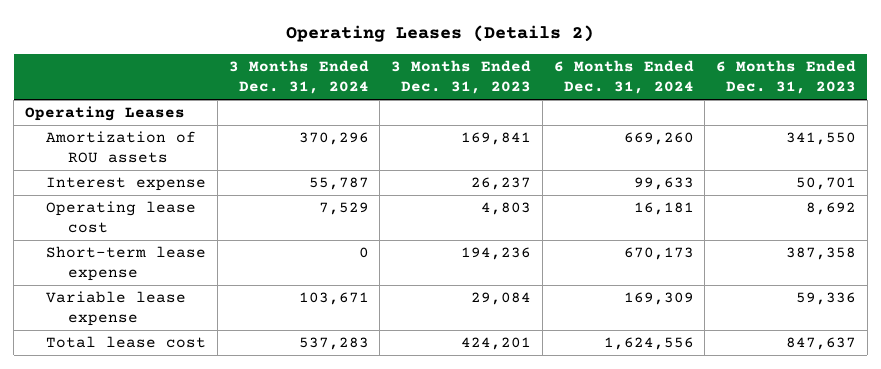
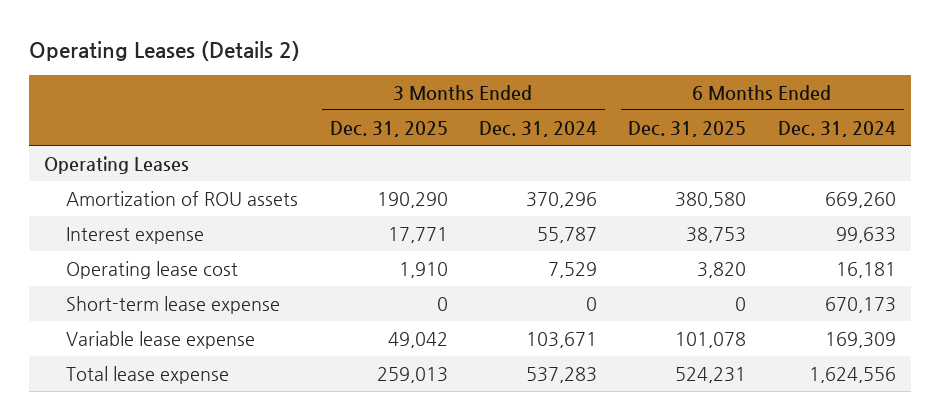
[391,60,532,95] 3 Months Ended Dec. 31, 2023 -> none
[715,60,856,95] 6 Months Ended Dec. 31, 2023 -> none
none -> [329,120,448,137] Dec. 31, 2025
none -> [628,120,747,137] Dec. 31, 2025
[46,336,207,349] Total lease cost -> [66,365,230,384] Total lease expense

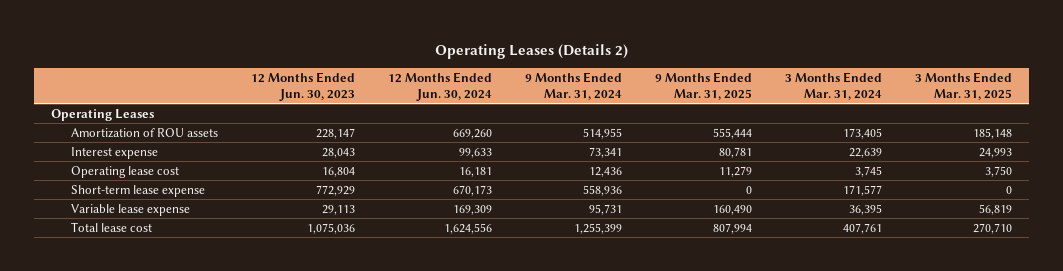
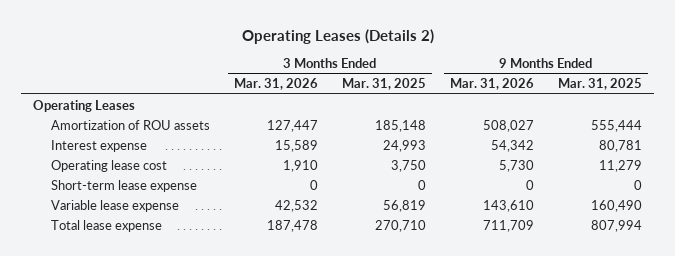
[250,71,355,101] 12 Months Ended Jun. 30, 2023 -> none
[387,71,492,101] 12 Months Ended Jun. 30, 2024 -> none
[524,71,622,100] 9 Months Ended Mar. 31, 2024 -> none
[785,71,883,100] 3 Months Ended Mar. 31, 2024 -> none
none -> [234,78,319,91] Mar. 31, 2026
none -> [450,78,535,91] Mar. 31, 2026
[70,221,152,232] Total lease cost -> [51,219,163,232] Total lease expense

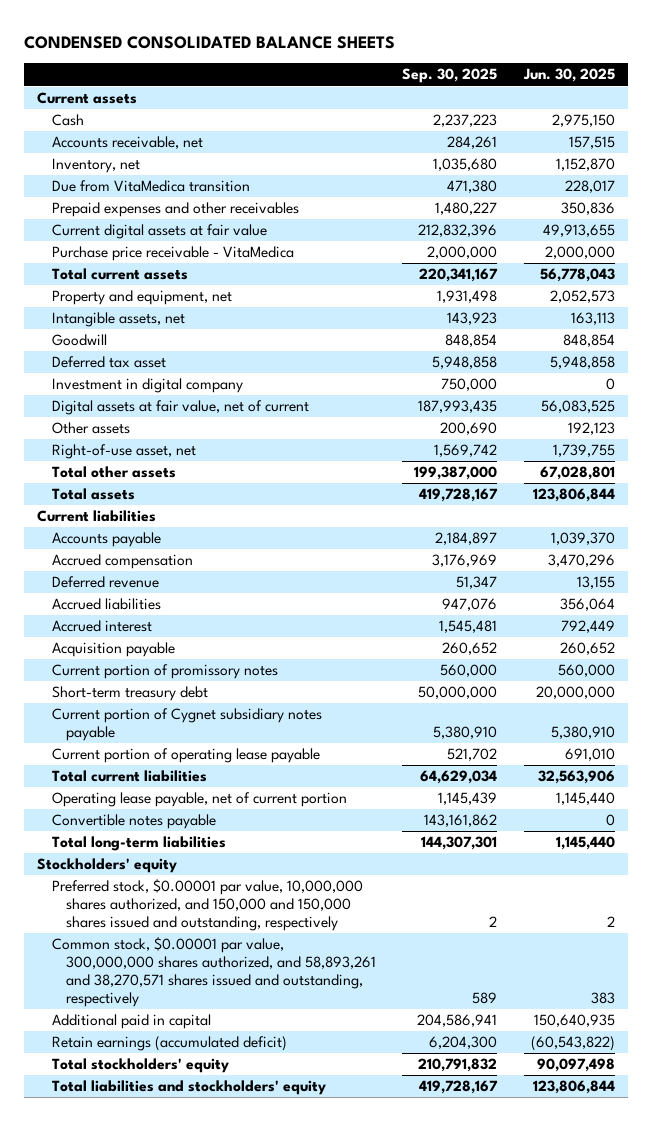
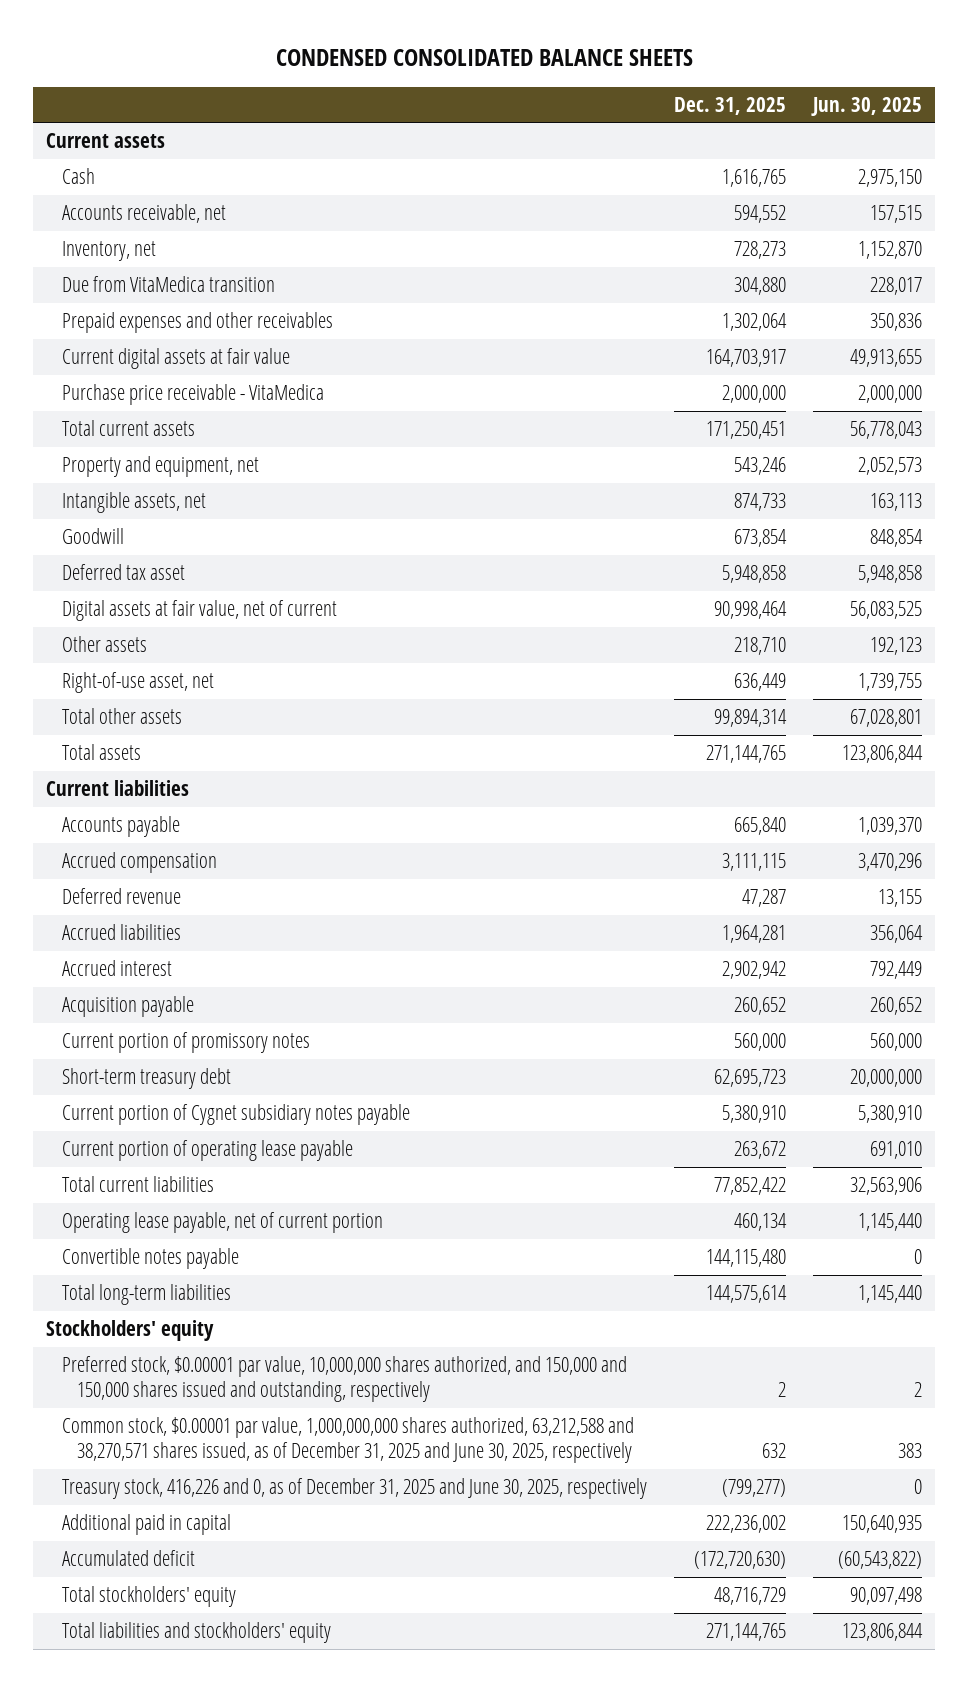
[402,68,498,84] Sep. 30, 2025 -> none
none -> [673,96,786,115] Dec. 31, 2025
[51,378,243,394] Investment in digital company -> none
[51,937,377,1008] Common stock, $0.00001 par value, 300,000,000 shares authorized, and 58,893,261 and 38,270,571 shares issued and outstanding, respectively -> [61,1417,634,1464] Common stock, $0.00001 par value, 1,000,000,000 shares authorized, 63,212,588 and 38,270,571 shares issued, as of December 31, 2025 and June 30, 2025, respectively
none -> [61,1478,647,1500] Treasury stock, 416,226 and 0, as of December 31, 2025 and June 30, 2025, respectively
[51,1036,287,1052] Retain earnings (accumulated deficit) -> [61,1550,195,1567] Accumulated deficit

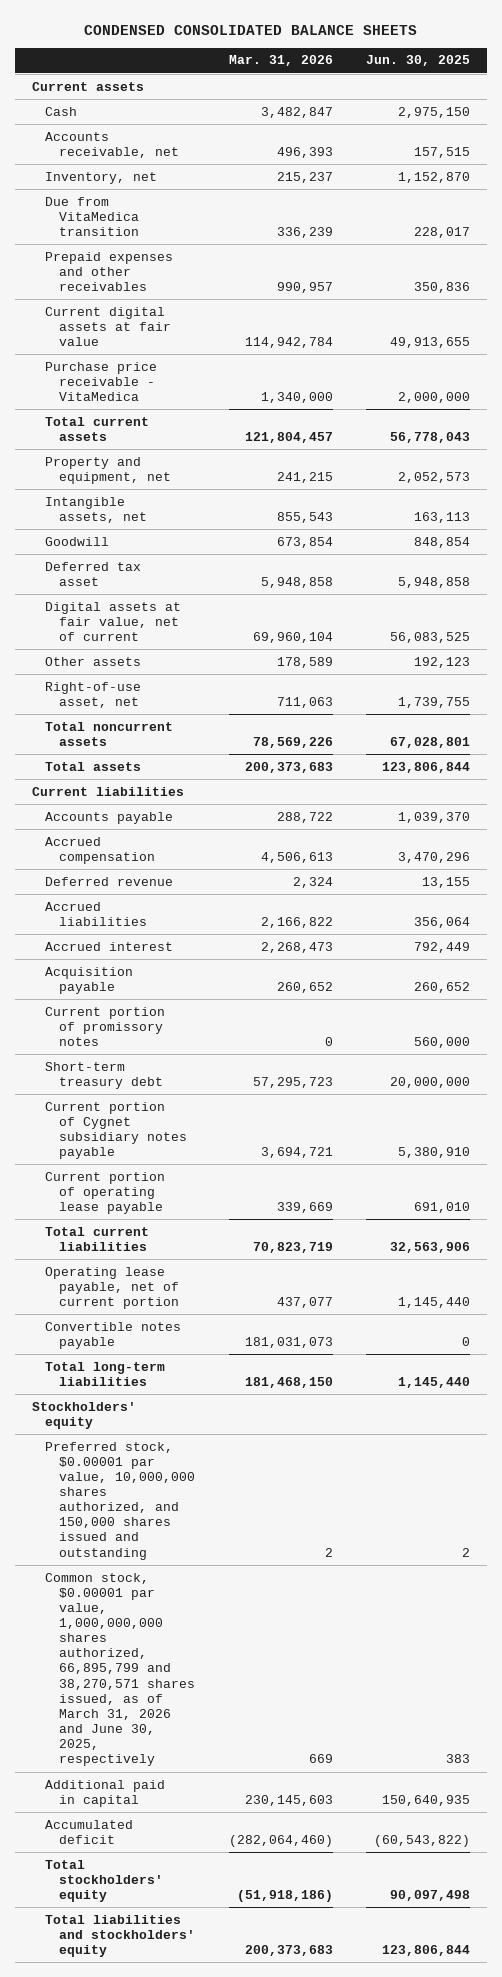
[673,96,786,115] Dec. 31, 2025 -> none
none -> [228,55,333,67] Mar. 31, 2026
[61,708,182,725] Total other assets -> [45,721,174,746] Total noncurrent assets
[61,1478,647,1500] Treasury stock, 416,226 and 0, as of December 31, 2025 and June 30, 2025, respectively -> none
[61,1356,627,1403] Preferred stock, $0.00001 par value, 10,000,000 shares authorized, and 150,000 and 150,000 shares issued and outstanding, respectively -> [45,1441,195,1560] Preferred stock, $0.00001 par value, 10,000,000 shares authorized, and 150,000 shares issued and outstanding
[61,1417,634,1464] Common stock, $0.00001 par value, 1,000,000,000 shares authorized, 63,212,588 and 38,270,571 shares issued, as of December 31, 2025 and June 30, 2025, respectively -> [45,1572,195,1767] Common stock, $0.00001 par value, 1,000,000,000 shares authorized, 66,895,799 and 38,270,571 shares issued, as of March 31, 2026 and June 30, 2025, respectively

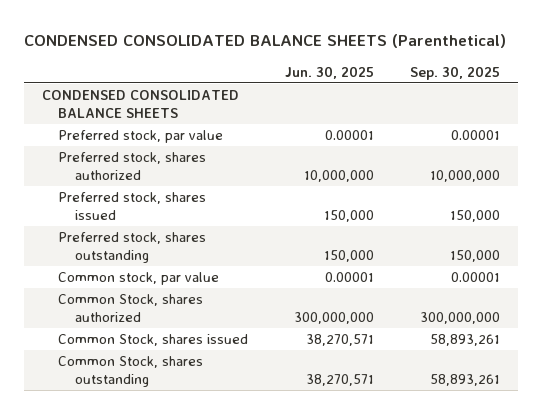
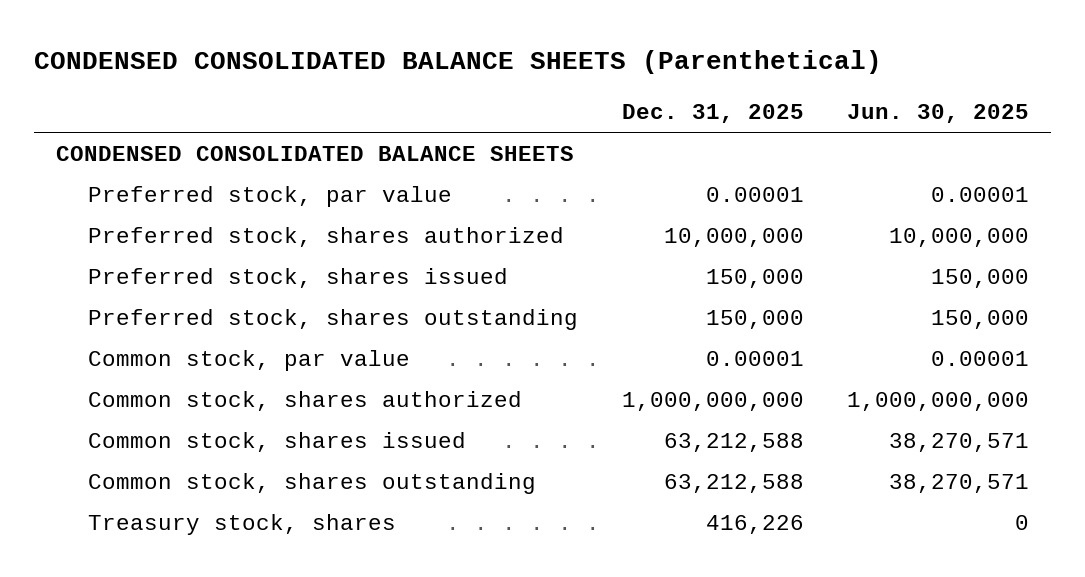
[409,65,500,80] Sep. 30, 2025 -> none
none -> [621,104,804,124] Dec. 31, 2025
[58,293,204,322] Common Stock, shares authorized -> [88,390,523,411] Common stock, shares authorized
[293,311,374,324] 300,000,000 -> [847,391,1030,411] 1,000,000,000
[58,333,249,346] Common Stock, shares issued -> [88,431,467,452] Common stock, shares issued
[58,355,204,387] Common Stock, shares outstanding -> [88,472,537,494] Common stock, shares outstanding
none -> [88,513,397,535] Treasury stock, shares

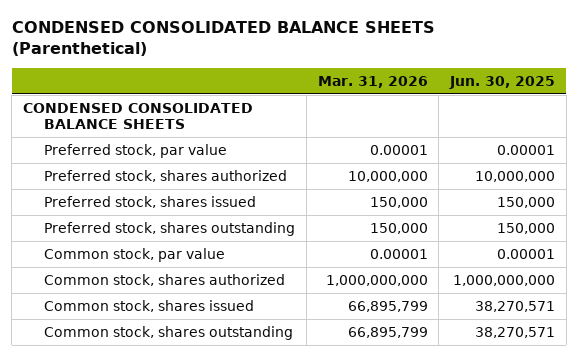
[621,104,804,124] Dec. 31, 2025 -> none
none -> [317,75,428,88] Mar. 31, 2026
[88,513,397,535] Treasury stock, shares -> none

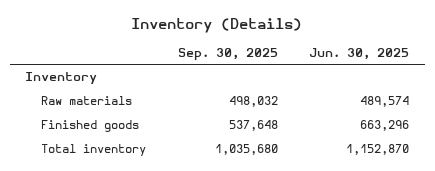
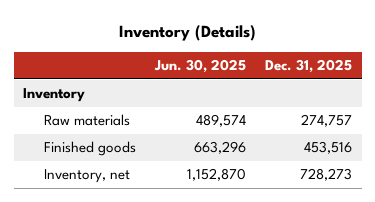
[177,48,278,61] Sep. 30, 2025 -> none
none -> [265,59,353,74] Dec. 31, 2025
[41,144,147,157] Total inventory -> [43,169,130,184] Inventory, net

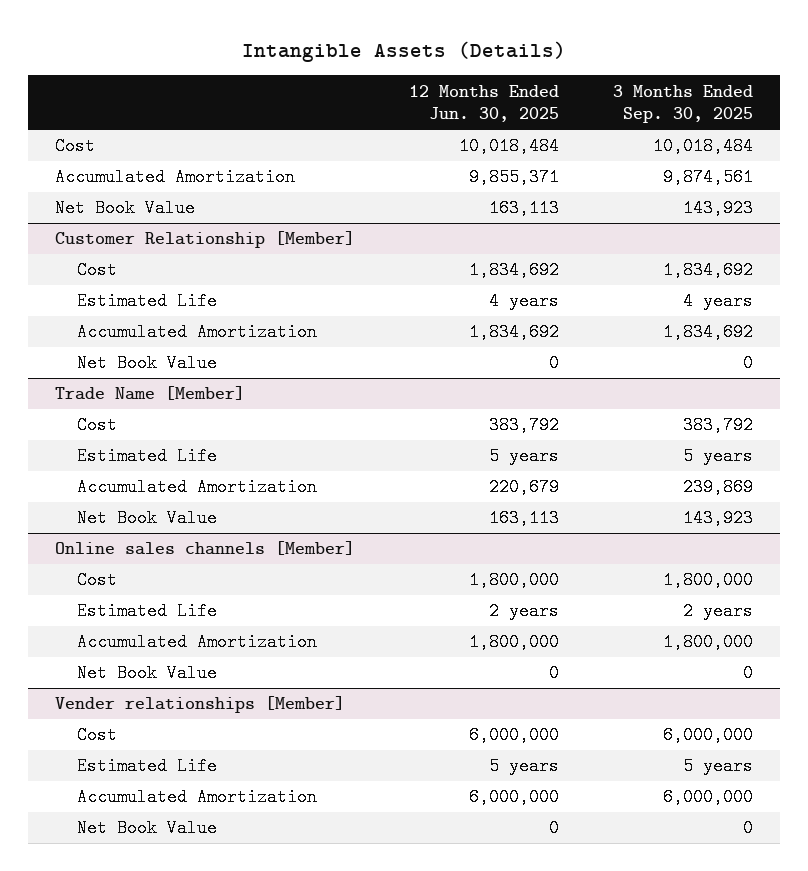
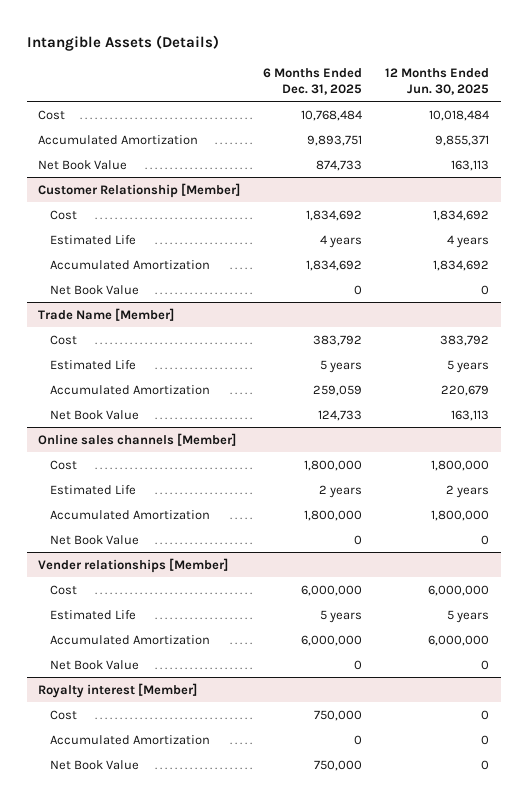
[612,84,753,124] 3 Months Ended Sep. 30, 2025 -> none
none -> [263,68,363,95] 6 Months Ended Dec. 31, 2025
none -> [38,682,198,698] Royalty interest [Member]
none -> [50,709,78,720] Cost
none -> [50,734,211,745] Accumulated Amortization
none -> [50,759,140,770] Net Book Value

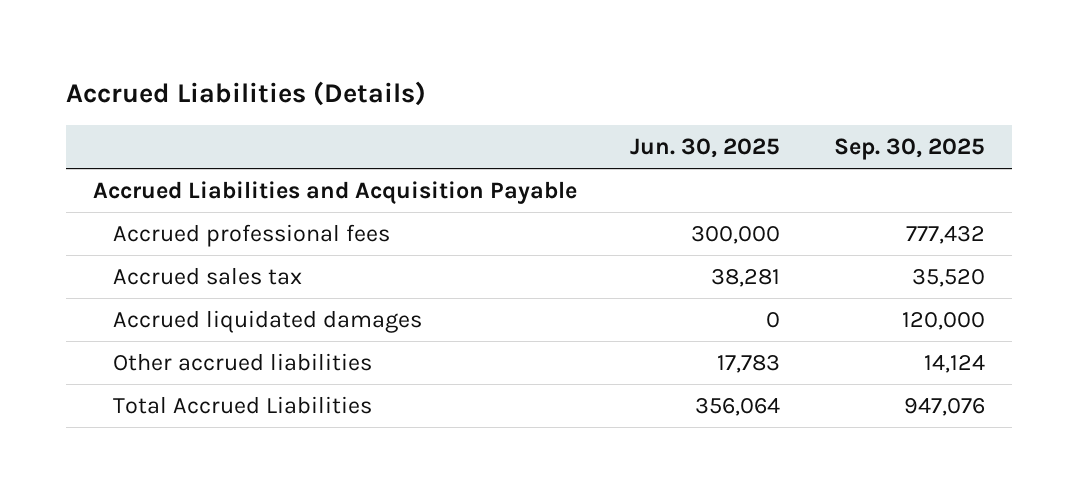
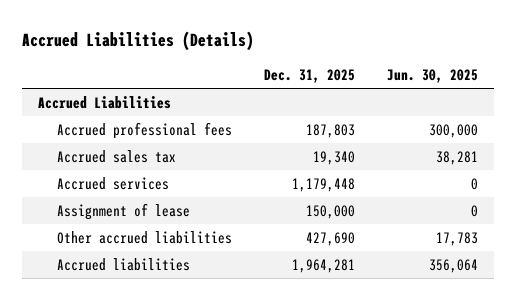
[834,138,986,161] Sep. 30, 2025 -> none
none -> [263,69,355,84] Dec. 31, 2025
[92,180,577,204] Accrued Liabilities and Acquisition Payable -> [38,95,172,109] Accrued Liabilities
[112,309,422,333] Accrued liquidated damages -> none
none -> [56,176,169,190] Accrued services
none -> [56,202,190,220] Assignment of lease
[112,395,372,414] Total Accrued Liabilities -> [56,257,190,271] Accrued liabilities

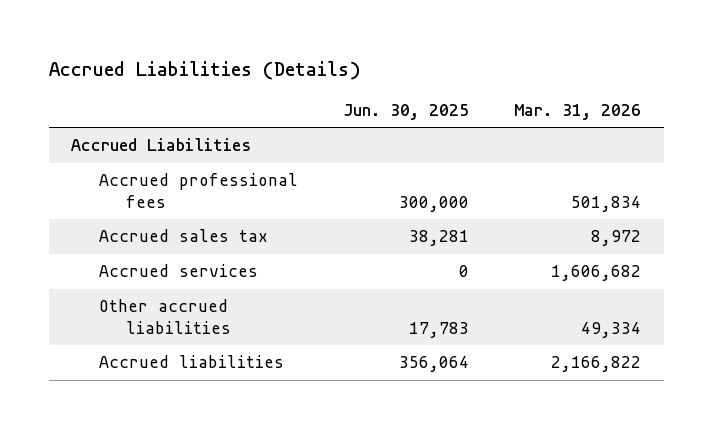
[263,69,355,84] Dec. 31, 2025 -> none
none -> [514,104,642,121] Mar. 31, 2026
[56,202,190,220] Assignment of lease -> none

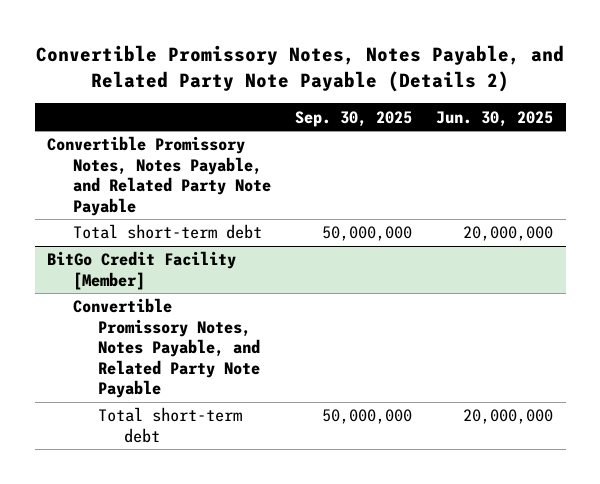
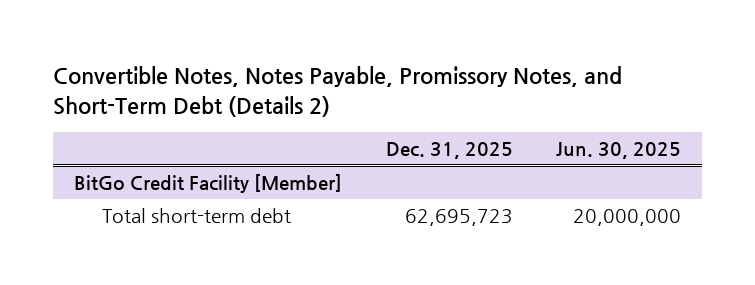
[36,44,565,92] Convertible Promissory Notes, Notes Payable, and Related Party Note Payable (Details 2) -> [52,65,622,117] Convertible Notes, Notes Payable, Promissory Notes, and Short-Term Debt (Details 2)
[295,110,413,127] Sep. 30, 2025 -> none
none -> [385,142,513,160] Dec. 31, 2025
[47,136,271,216] Convertible Promissory Notes, Notes Payable, and Related Party Note Payable -> none
[72,224,262,240] Total short-term debt -> none
[72,298,261,399] Convertible Promissory Notes, Notes Payable, and Related Party Note Payable -> none

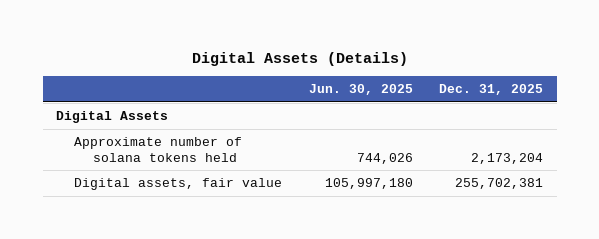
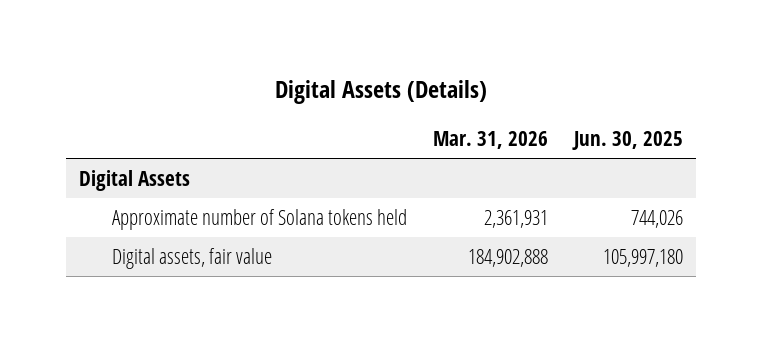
[439,84,544,96] Dec. 31, 2025 -> none
none -> [432,131,548,150] Mar. 31, 2026
[74,137,243,162] Approximate number of solana tokens held -> [111,209,407,231] Approximate number of Solana tokens held

